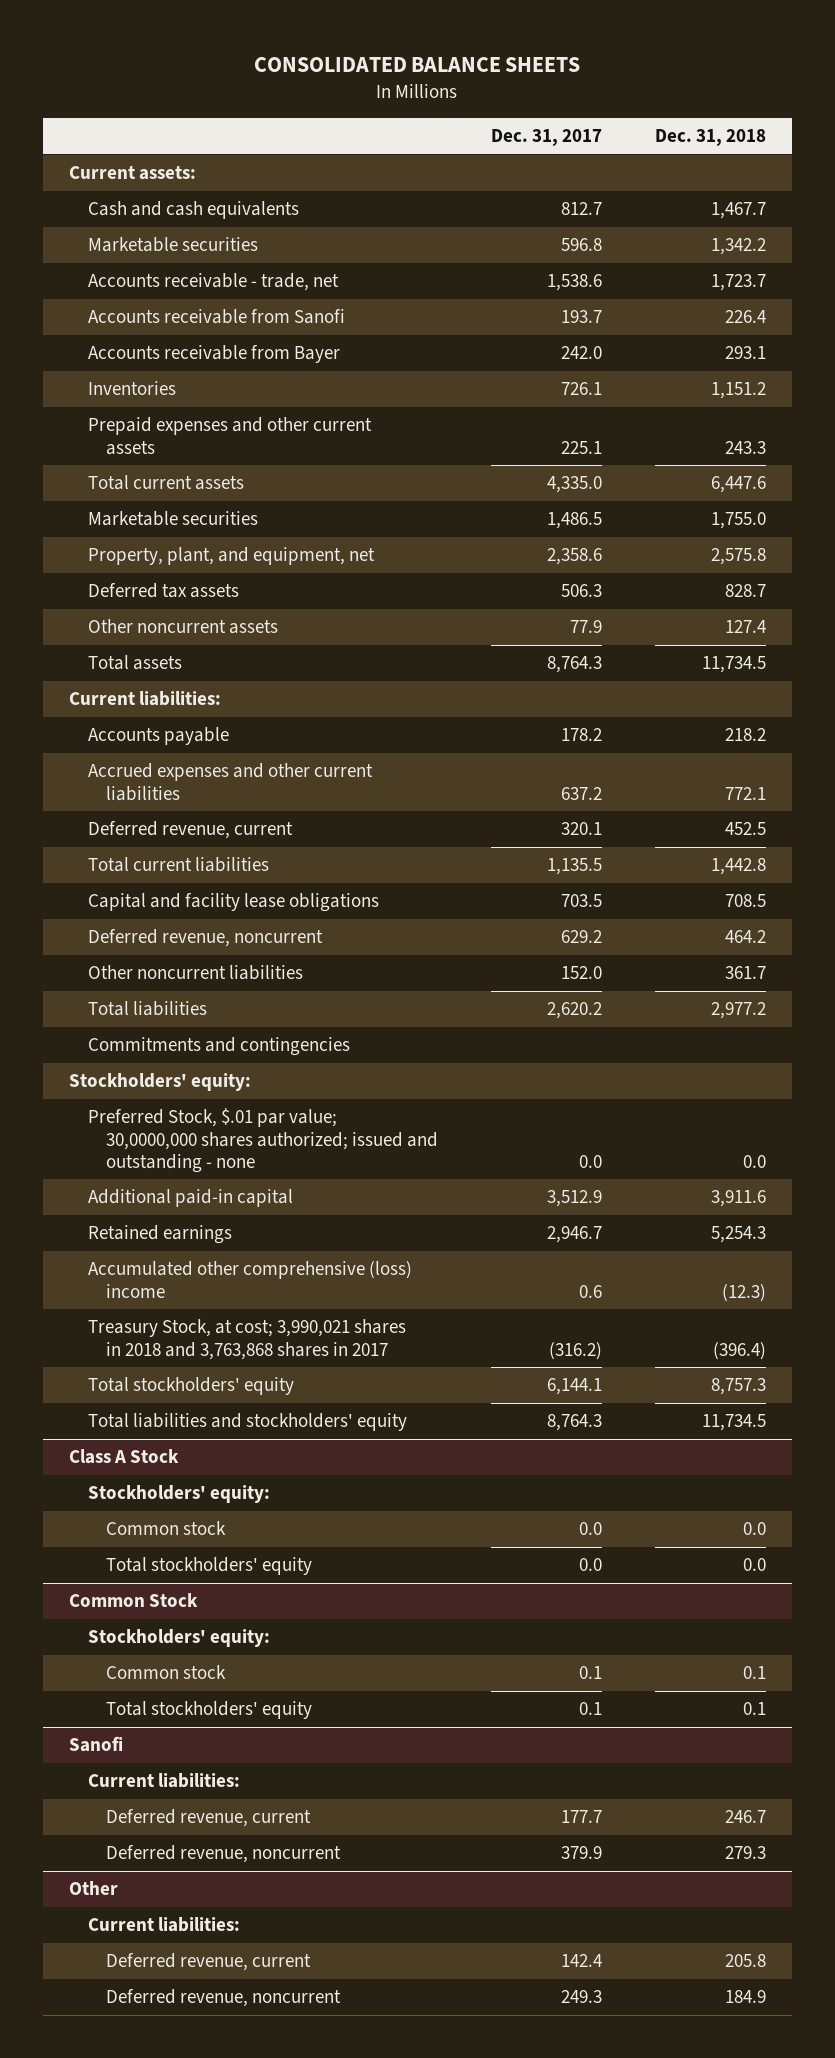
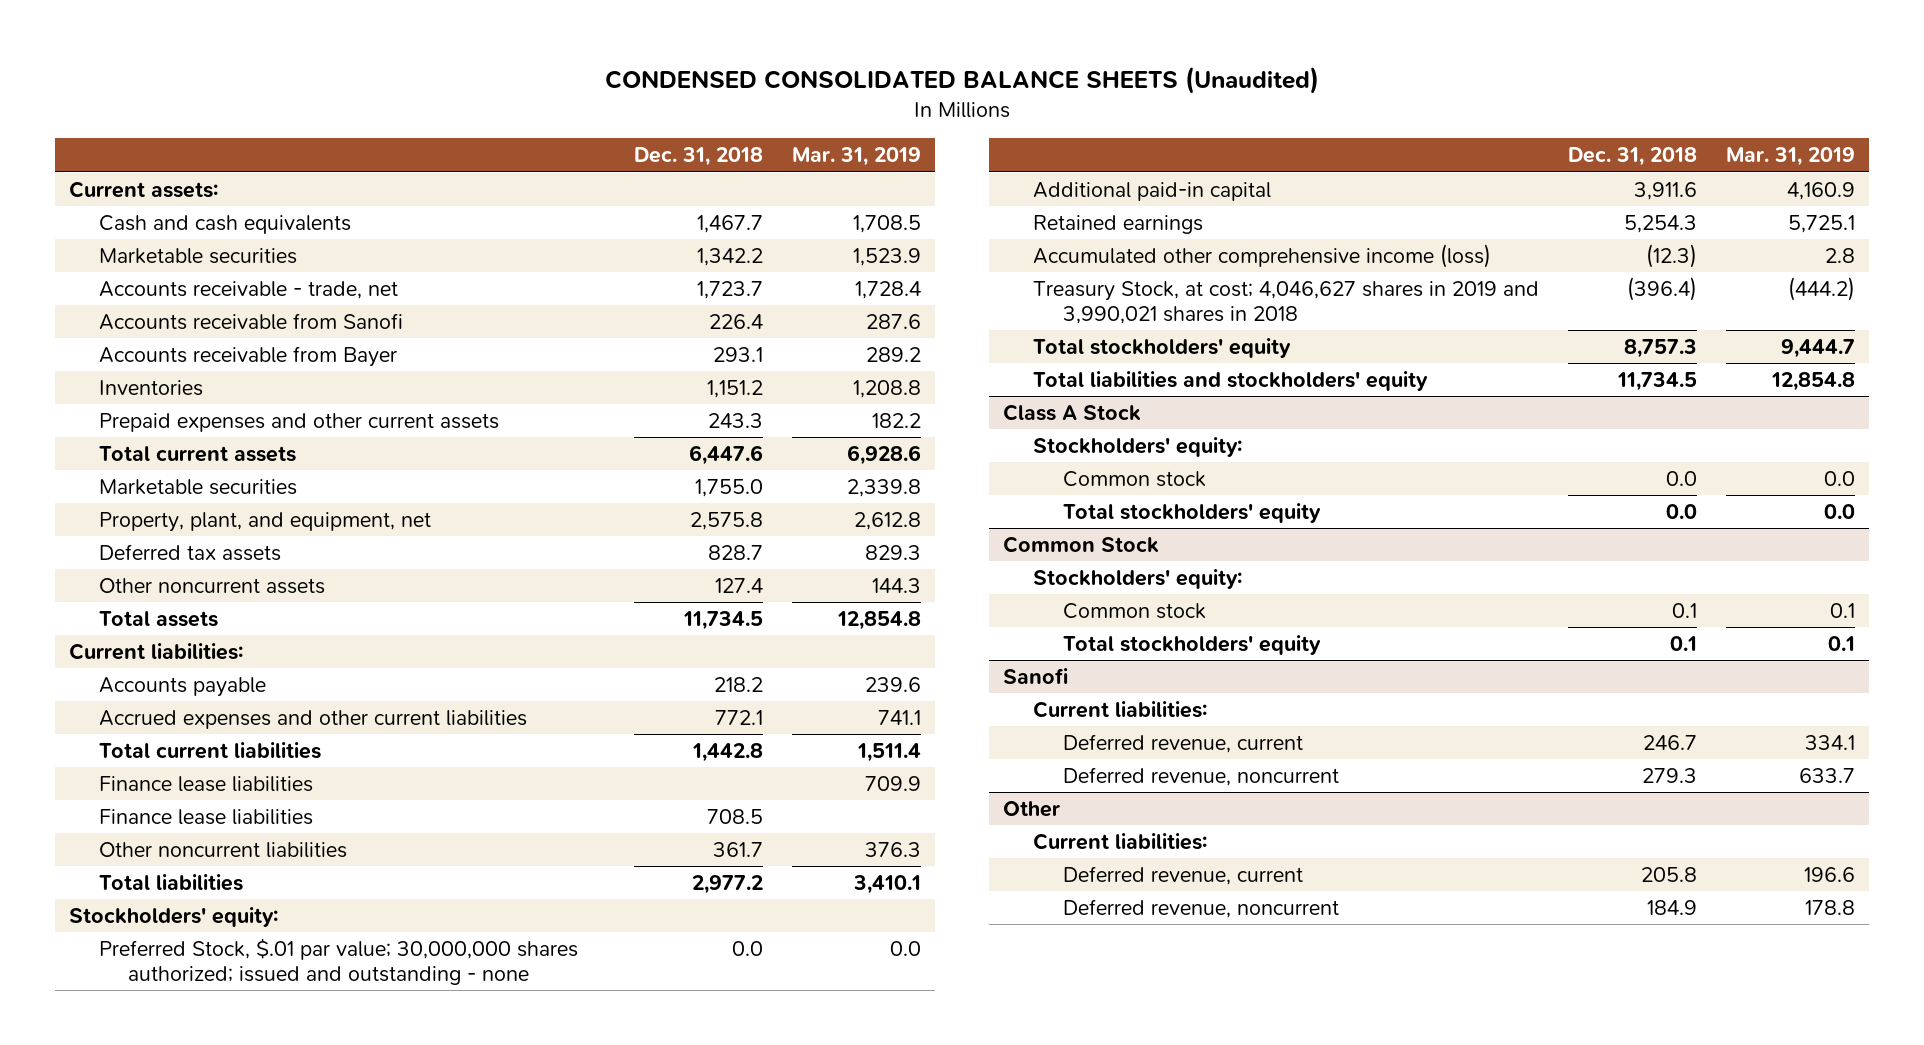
[254,57,581,73] CONSOLIDATED BALANCE SHEETS -> [604,65,1319,94] CONDENSED CONSOLIDATED BALANCE SHEETS (Unaudited)
[491,129,603,147] Dec. 31, 2017 -> none
none -> [791,147,921,167] Mar. 31, 2019
[87,821,293,840] Deferred revenue, current -> none
[87,929,323,948] Deferred revenue, noncurrent -> none
none -> [98,775,313,792] Finance lease liabilities
[87,893,379,913] Capital and facility lease obligations -> [98,808,313,825] Finance lease liabilities
[87,1037,350,1057] Commitments and contingencies -> none
[87,1108,439,1173] Preferred Stock, $.01 par value; 30,0000,000 shares authorized; issued and outstanding - none -> [98,937,578,985] Preferred Stock, $.01 par value; 30,000,000 shares authorized; issued and outstanding - none
[87,1261,412,1298] Accumulated other comprehensive (loss) income -> [1032,243,1491,268] Accumulated other comprehensive income (loss)
[87,1319,406,1360] Treasury Stock, at cost; 3,990,021 shares in 2018 and 3,763,868 shares in 2017 -> [1032,280,1539,324] Treasury Stock, at cost; 4,046,627 shares in 2019 and 3,990,021 shares in 2018

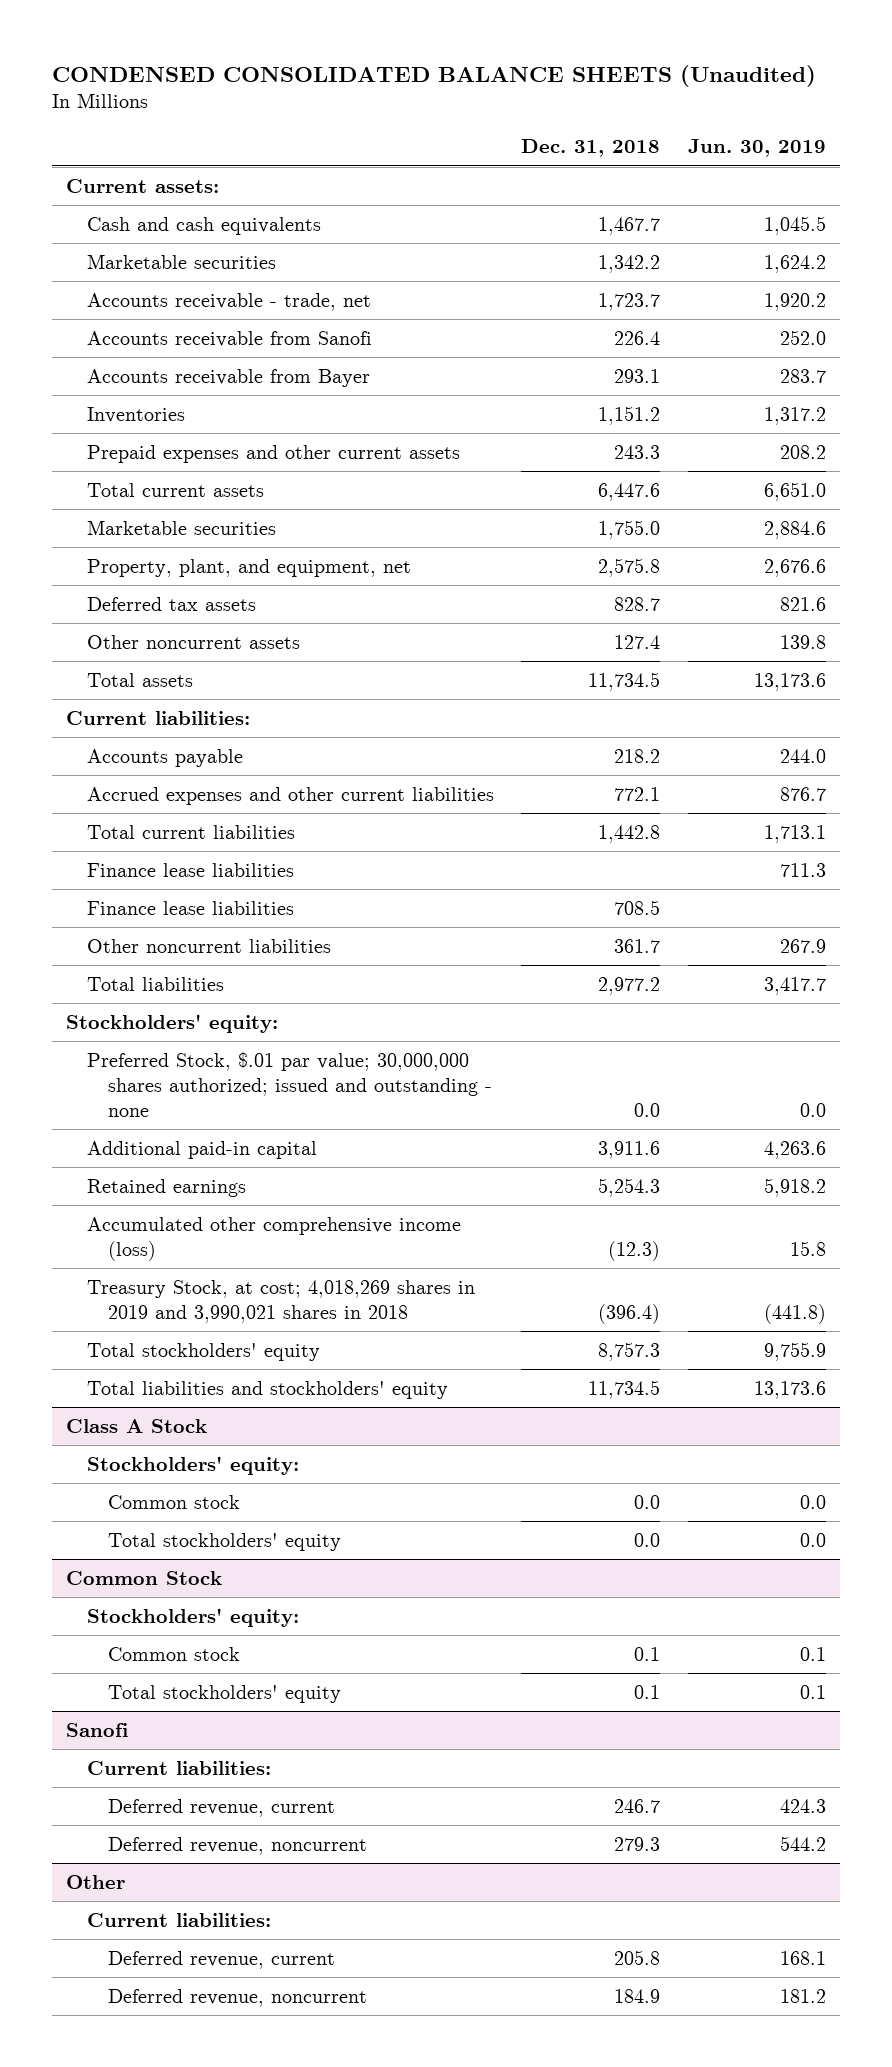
[791,147,921,167] Mar. 31, 2019 -> none
none -> [688,139,827,158] Jun. 30, 2019
[1032,280,1539,324] Treasury Stock, at cost; 4,046,627 shares in 2019 and 3,990,021 shares in 2018 -> [86,1279,475,1323] Treasury Stock, at cost; 4,018,269 shares in 2019 and 3,990,021 shares in 2018

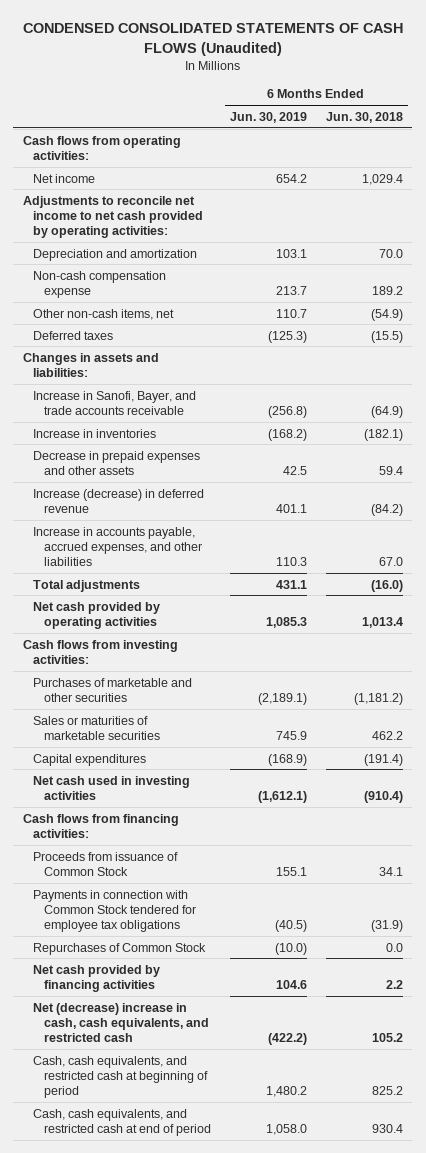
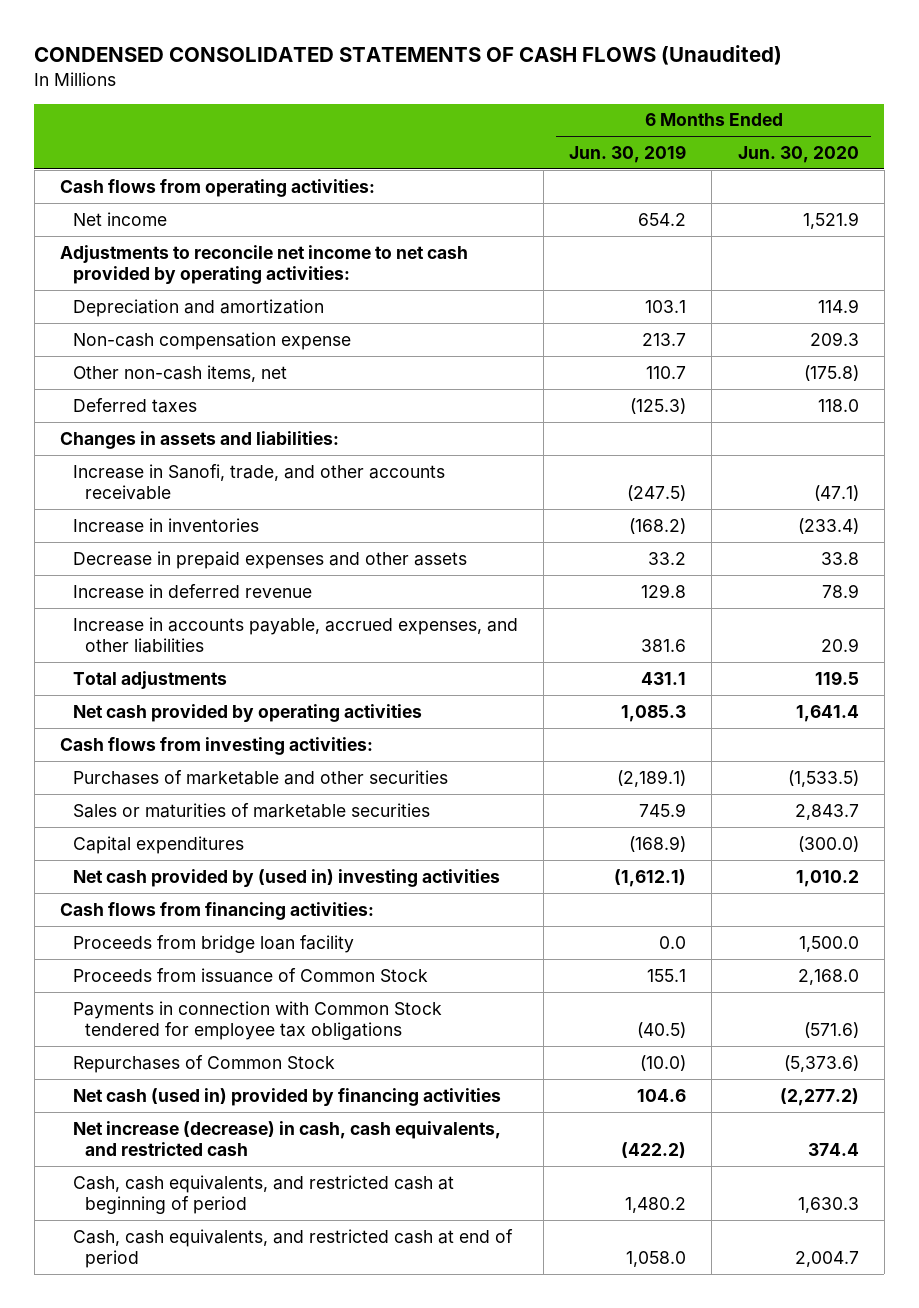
[325,111,403,123] Jun. 30, 2018 -> none
none -> [737,145,859,163] Jun. 30, 2020
[33,390,197,415] Increase in Sanofi, Bayer, and trade accounts receivable -> [72,463,445,501] Increase in Sanofi, trade, and other accounts receivable
[267,405,307,418] (256.8) -> [627,485,687,502] (247.5)
[282,465,307,475] 42.5 -> [648,551,687,565] 33.2
[33,488,205,513] Increase (decrease) in deferred revenue -> [72,583,312,599] Increase in deferred revenue
[275,503,307,513] 401.1 -> [641,583,687,598] 129.8
[275,557,307,567] 110.3 -> [641,639,687,653] 381.6
[33,775,191,800] Net cash used in investing activities -> [72,868,500,887] Net cash provided by (used in) investing activities
none -> [72,934,354,953] Proceeds from bridge loan facility
[33,964,161,992] Net cash provided by financing activities -> [72,1087,501,1106] Net cash (used in) provided by financing activities
[33,1002,209,1043] Net (decrease) increase in cash, cash equivalents, and restricted cash -> [72,1120,501,1157] Net increase (decrease) in cash, cash equivalents, and restricted cash

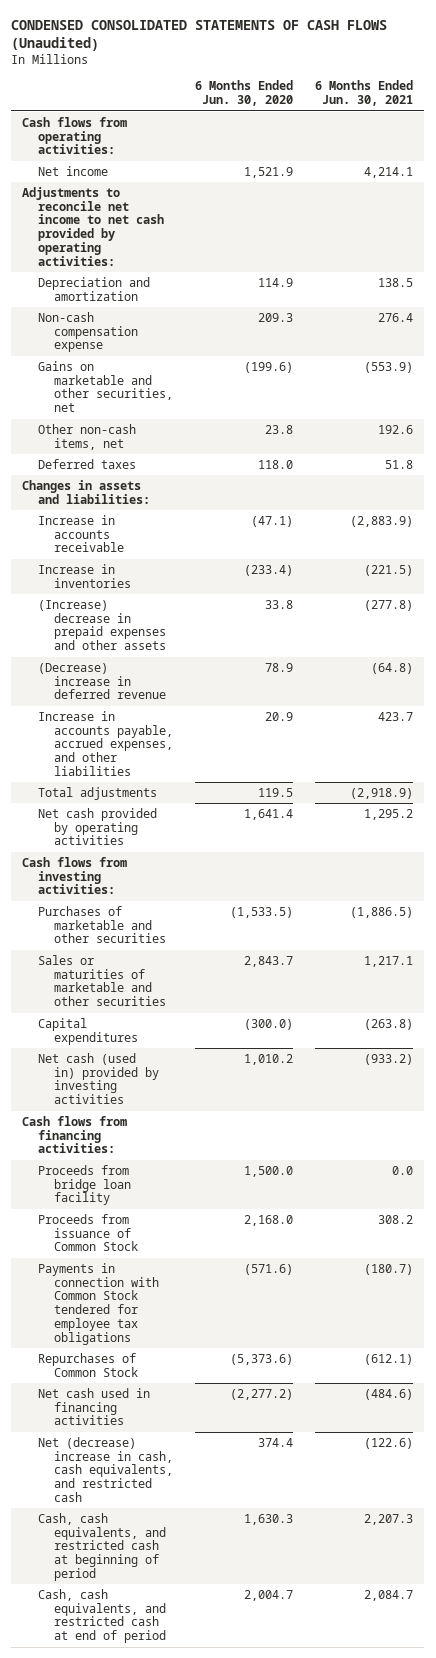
[569,144,687,163] Jun. 30, 2019 -> none
none -> [315,80,414,107] 6 Months Ended Jun. 30, 2021
none -> [38,360,174,413] Gains on marketable and other securities, net
[803,364,859,381] (175.8) -> [265,424,294,434] 23.8
[72,463,445,501] Increase in Sanofi, trade, and other accounts receivable -> [38,514,125,553] Increase in accounts receivable
[72,550,467,569] Decrease in prepaid expenses and other assets -> [38,599,167,651] (Increase) decrease in prepaid expenses and other assets
[72,583,312,599] Increase in deferred revenue -> [38,662,167,700] (Decrease) increase in deferred revenue
[72,802,430,818] Sales or maturities of marketable securities -> [38,954,167,1007] Sales or maturities of marketable and other securities
[72,868,500,887] Net cash provided by (used in) investing activities -> [38,1052,160,1105] Net cash (used in) provided by investing activities
[72,1087,501,1106] Net cash (used in) provided by financing activities -> [38,1387,151,1426] Net cash used in financing activities
[72,1120,501,1157] Net increase (decrease) in cash, cash equivalents, and restricted cash -> [38,1436,174,1503] Net (decrease) increase in cash, cash equivalents, and restricted cash

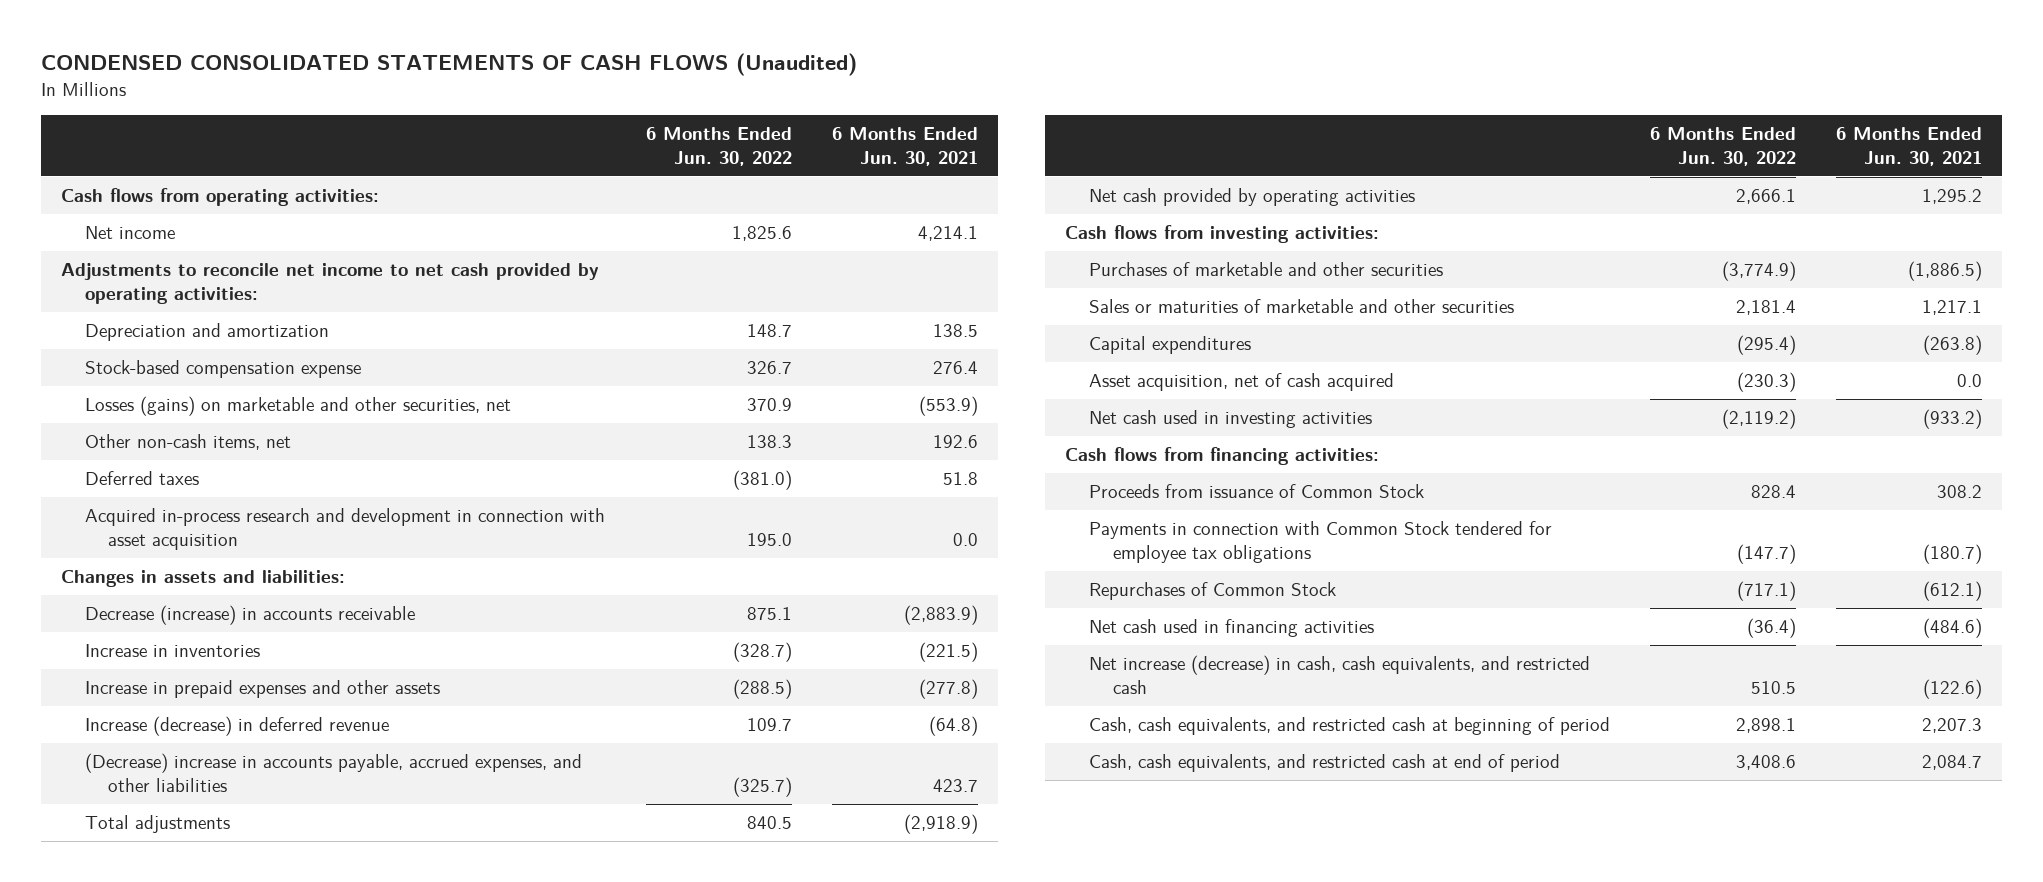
[195,80,294,107] 6 Months Ended Jun. 30, 2020 -> none
none -> [645,126,792,167] 6 Months Ended Jun. 30, 2022
[38,311,139,353] Non-cash compensation expense -> [84,360,361,379] Stock-based compensation expense
[38,360,174,413] Gains on marketable and other securities, net -> [84,396,511,417] Losses (gains) on marketable and other securities, net
none -> [84,508,605,551] Acquired in-process research and development in connection with asset acquisition
[38,514,125,553] Increase in accounts receivable -> [84,605,415,626] Decrease (increase) in accounts receivable
[38,599,167,651] (Increase) decrease in prepaid expenses and other assets -> [84,680,440,699] Increase in prepaid expenses and other assets
[38,662,167,700] (Decrease) increase in deferred revenue -> [84,716,389,737] Increase (decrease) in deferred revenue
[38,710,174,777] Increase in accounts payable, accrued expenses, and other liabilities -> [84,753,582,793] (Decrease) increase in accounts payable, accrued expenses, and other liabilities
none -> [1089,373,1395,392] Asset acquisition, net of cash acquired
[38,1052,160,1105] Net cash (used in) provided by investing activities -> [1089,410,1373,429] Net cash used in investing activities
[38,1164,132,1206] Proceeds from bridge loan facility -> none
[38,1436,174,1503] Net (decrease) increase in cash, cash equivalents, and restricted cash -> [1089,655,1591,695] Net increase (decrease) in cash, cash equivalents, and restricted cash

